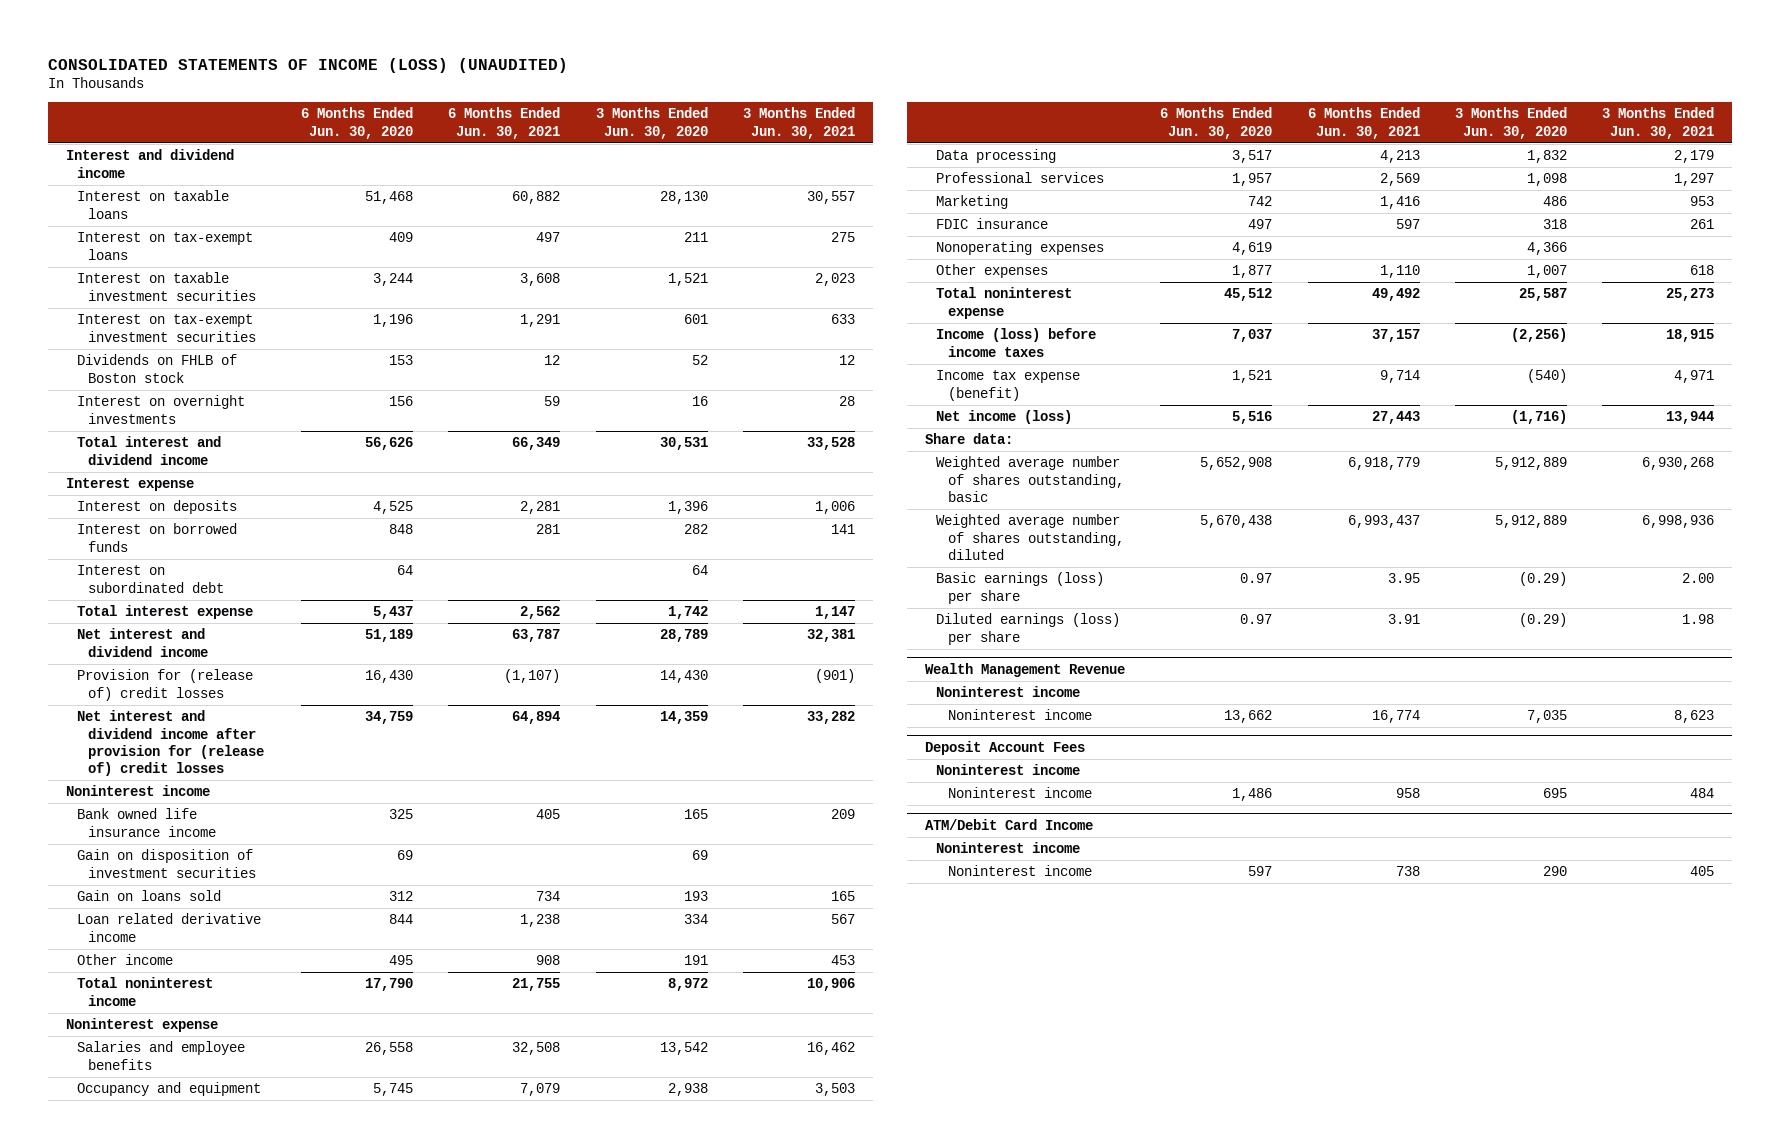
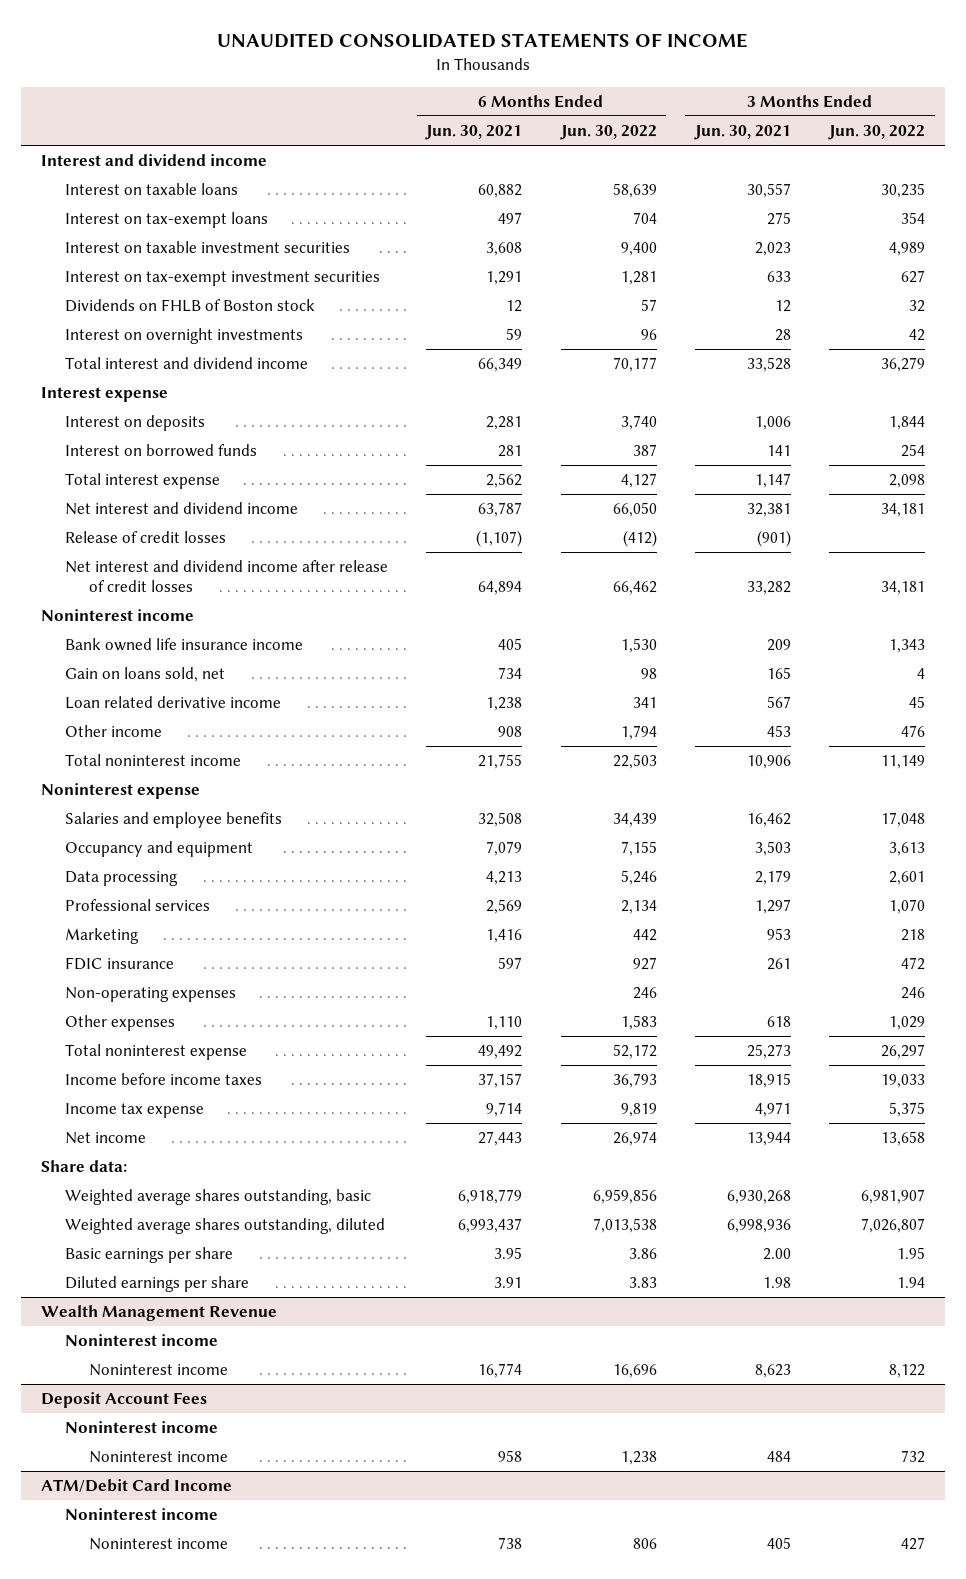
[48,57,569,73] CONSOLIDATED STATEMENTS OF INCOME (LOSS) (UNAUDITED) -> [217,33,749,49] UNAUDITED CONSOLIDATED STATEMENTS OF INCOME
[301,107,414,139] 6 Months Ended Jun. 30, 2020 -> none
[595,107,708,139] 3 Months Ended Jun. 30, 2020 -> none
none -> [559,124,657,140] Jun. 30, 2022
none -> [828,124,926,140] Jun. 30, 2022
[77,565,225,593] Interest on subordinated debt -> none
[77,669,254,701] Provision for (release of) credit losses -> [64,530,226,543] Release of credit losses
[77,710,265,777] Net interest and dividend income after provision for (release of) credit losses -> [64,559,388,592] Net interest and dividend income after release of credit losses
[77,849,257,878] Gain on disposition of investment securities -> none
[77,890,222,902] Gain on loans sold -> [64,666,225,682] Gain on loans sold, net
[936,241,1105,256] Nonoperating expenses -> [64,986,236,1002] Non-operating expenses
[936,328,1097,357] Income (loss) before income taxes -> [64,1072,262,1085] Income before income taxes
[936,370,1081,401] Income tax expense (benefit) -> [64,1102,204,1118] Income tax expense
[936,410,1073,425] Net income (loss) -> [64,1131,146,1144] Net income
[936,456,1124,502] Weighted average number of shares outstanding, basic -> [64,1188,371,1205] Weighted average shares outstanding, basic
[936,514,1124,560] Weighted average number of shares outstanding, diluted -> [64,1217,385,1234] Weighted average shares outstanding, diluted
[936,572,1105,604] Basic earnings (loss) per share -> [64,1246,233,1263] Basic earnings per share
[936,613,1121,645] Diluted earnings (loss) per share -> [64,1275,249,1292] Diluted earnings per share

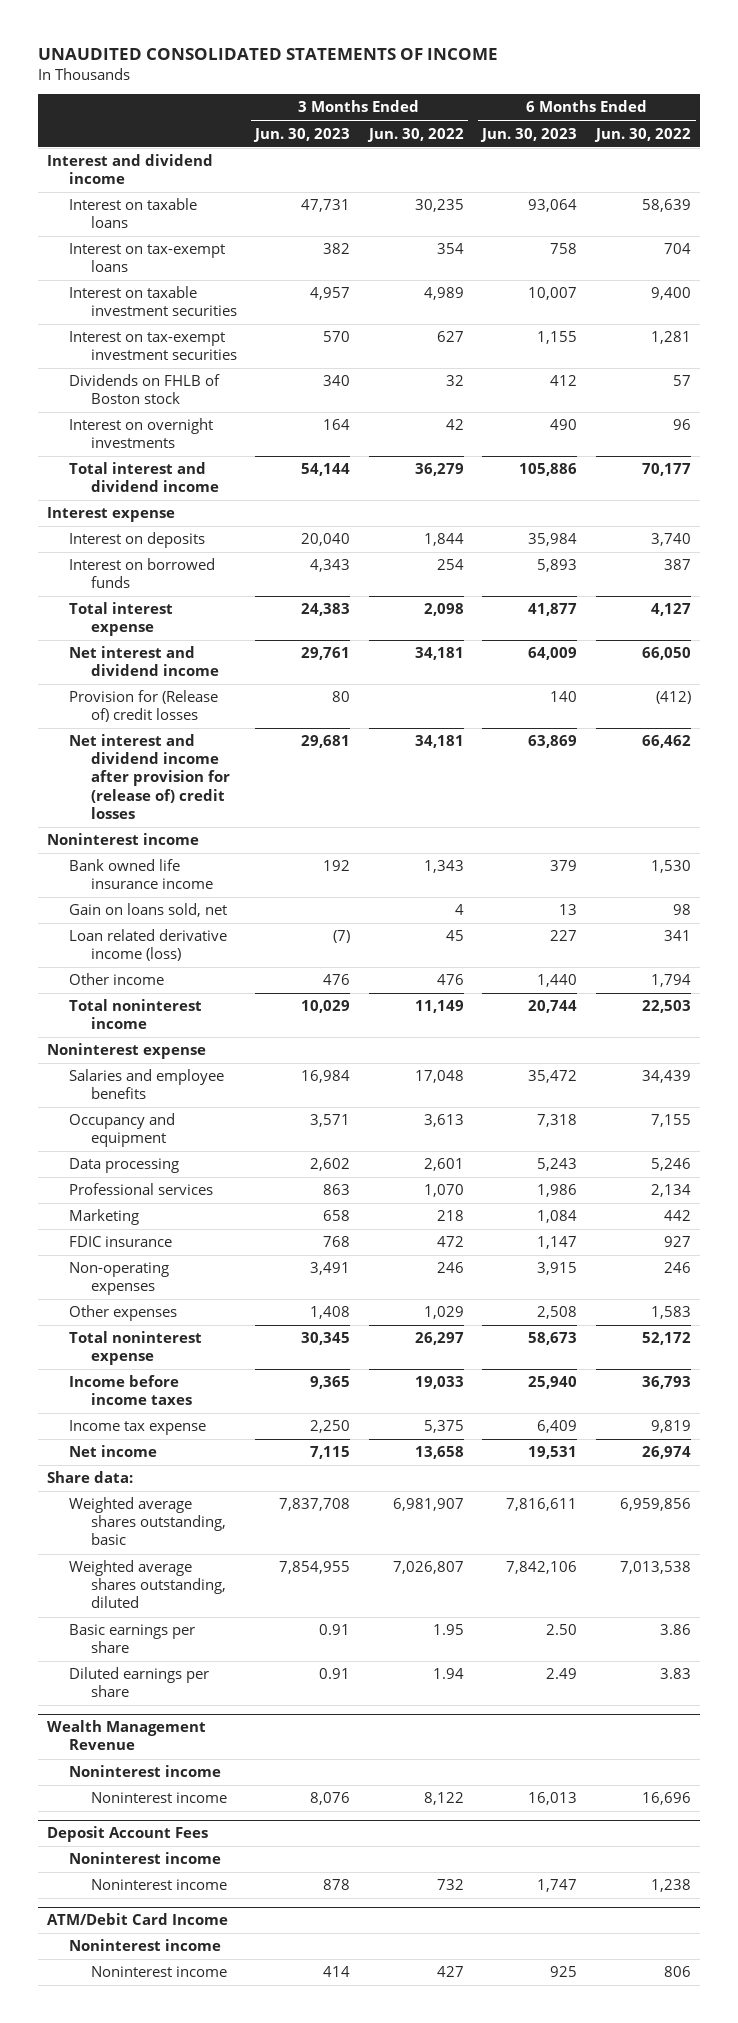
[425,124,523,140] Jun. 30, 2021 -> none
[694,124,792,140] Jun. 30, 2021 -> none
none -> [253,127,351,142] Jun. 30, 2023
none -> [480,127,578,142] Jun. 30, 2023
[64,530,226,543] Release of credit losses -> [68,690,218,723] Provision for (Release of) credit losses
[64,559,388,592] Net interest and dividend income after release of credit losses -> [68,734,230,819] Net interest and dividend income after provision for (release of) credit losses
[64,695,281,709] Loan related derivative income -> [68,929,227,962] Loan related derivative income (loss)

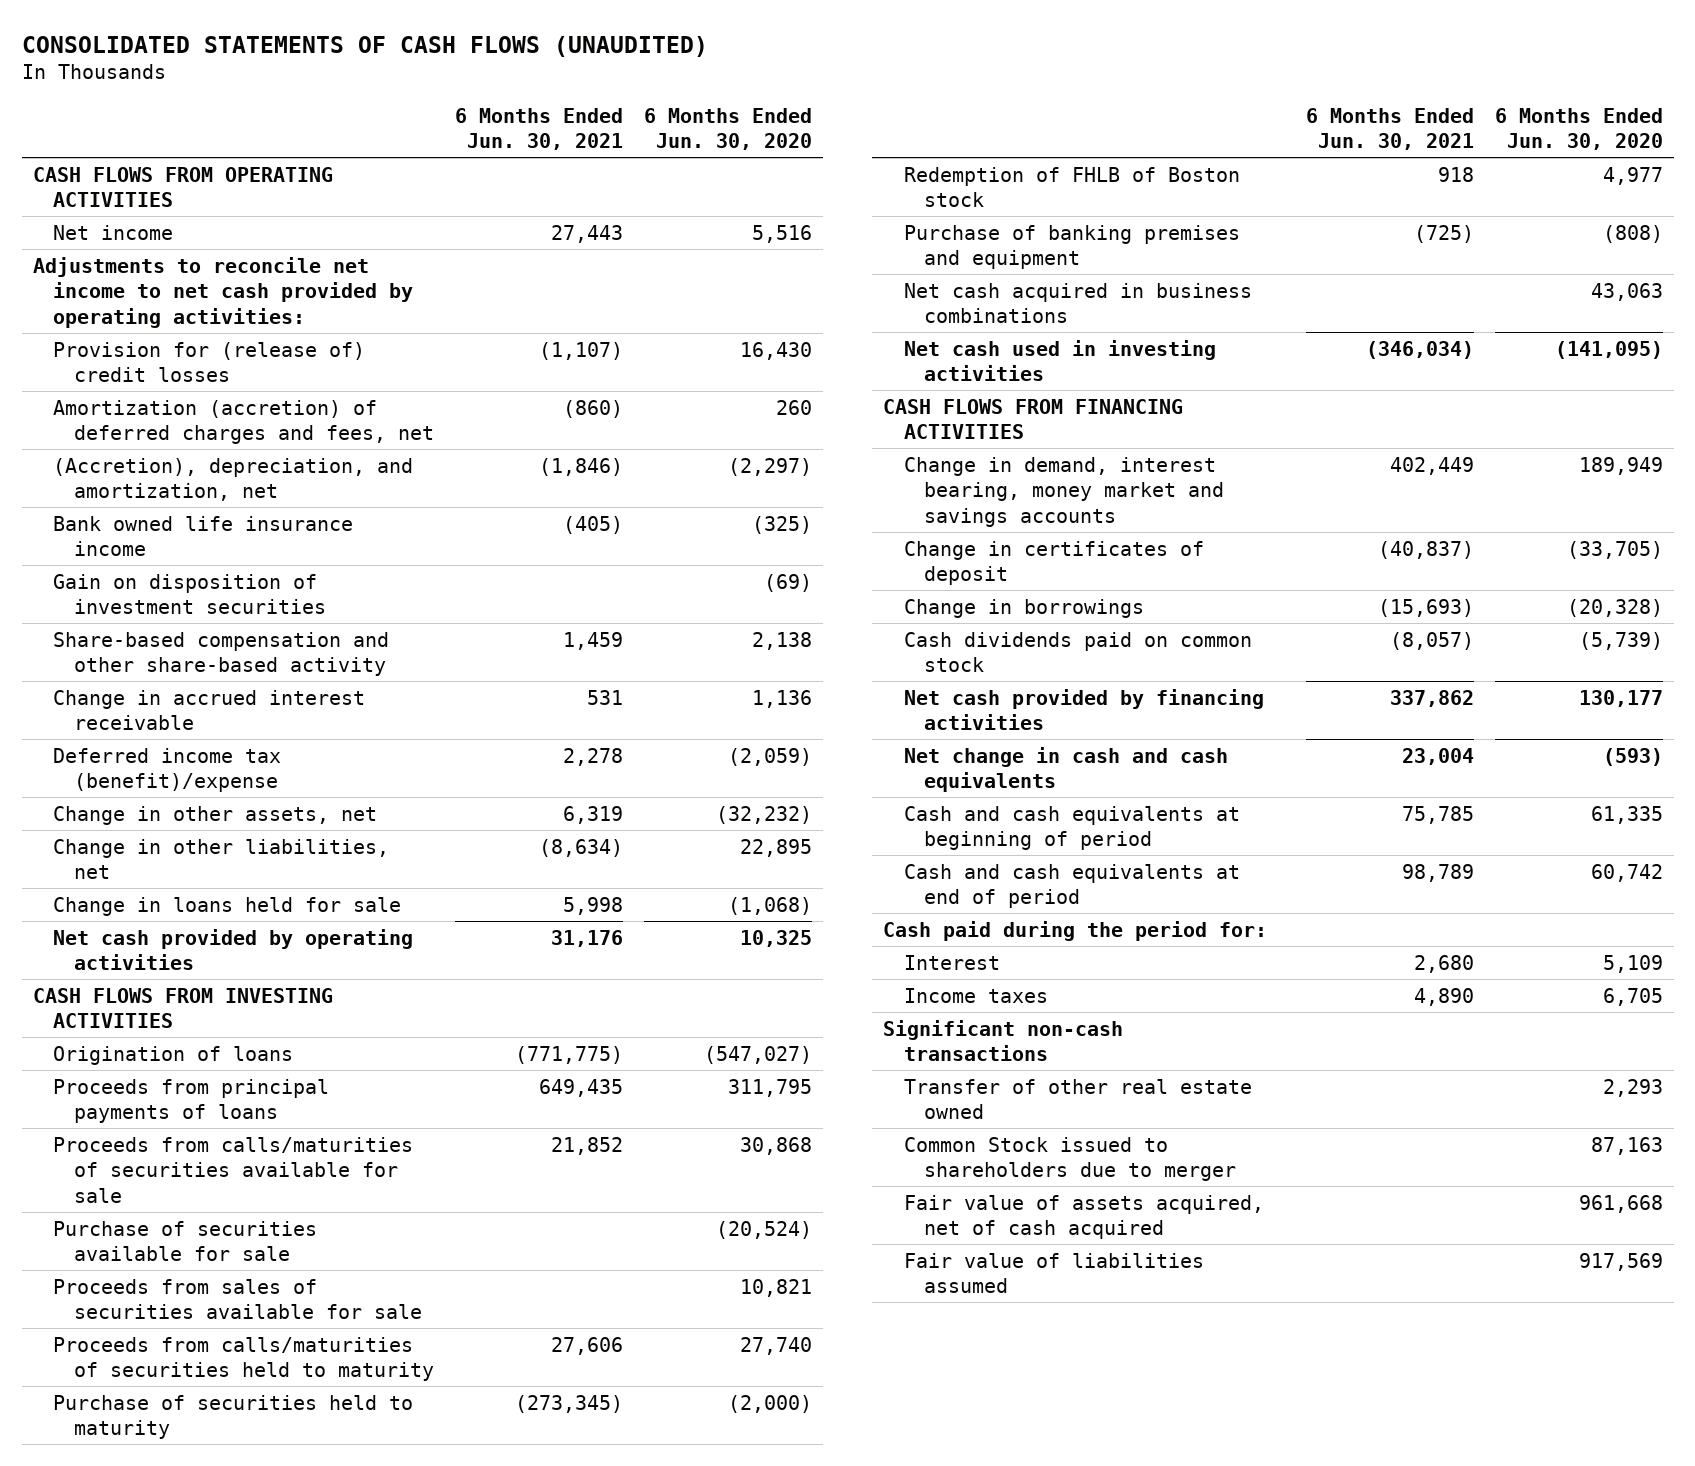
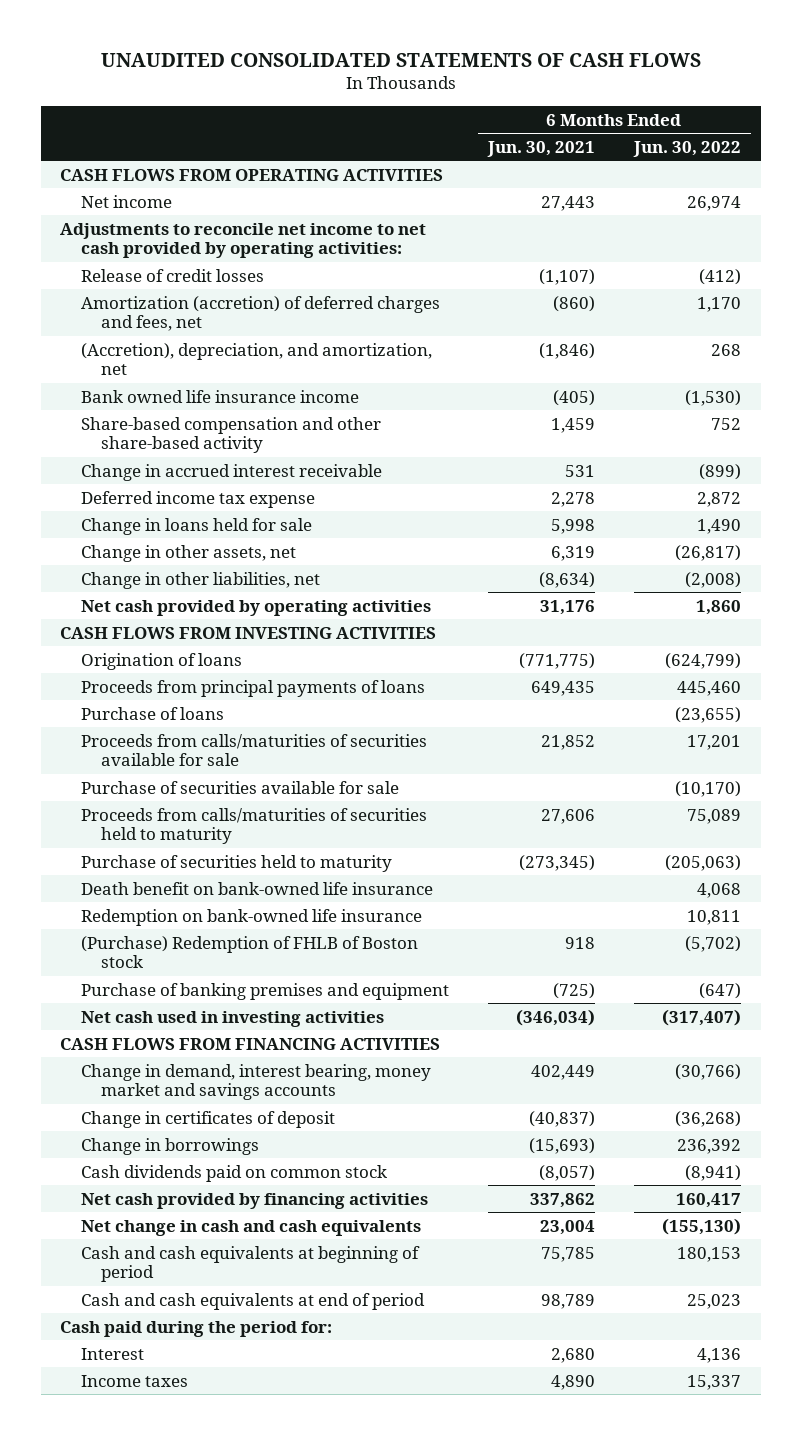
[21,35,708,57] CONSOLIDATED STATEMENTS OF CASH FLOWS (UNAUDITED) -> [100,52,701,67] UNAUDITED CONSOLIDATED STATEMENTS OF CASH FLOWS
[644,107,813,151] 6 Months Ended Jun. 30, 2020 -> none
none -> [633,140,742,157] Jun. 30, 2022
[53,341,366,383] Provision for (release of) credit losses -> [80,268,264,282] Release of credit losses
[53,573,326,615] Gain on disposition of investment securities -> none
[53,747,282,793] Deferred income tax (benefit)/expense -> [80,490,315,508] Deferred income tax expense
[53,896,402,916] Change in loans held for sale -> [80,517,312,535] Change in loans held for sale
none -> [80,706,224,720] Purchase of loans
[53,1278,422,1320] Proceeds from sales of securities available for sale -> none
none -> [80,881,433,895] Death benefit on bank-owned life insurance
none -> [80,908,422,926] Redemption on bank-owned life insurance
[903,166,1240,208] Redemption of FHLB of Boston stock -> [80,935,418,969] (Purchase) Redemption of FHLB of Boston stock
[903,282,1252,324] Net cash acquired in business combinations -> none
[883,1019,1124,1062] Significant non-cash transactions -> none
[903,1078,1252,1120] Transfer of other real estate owned -> none
[903,1136,1237,1182] Common Stock issued to shareholders due to merger -> none
[903,1194,1264,1240] Fair value of assets acquired, net of cash acquired -> none
[903,1252,1204,1294] Fair value of liabilities assumed -> none

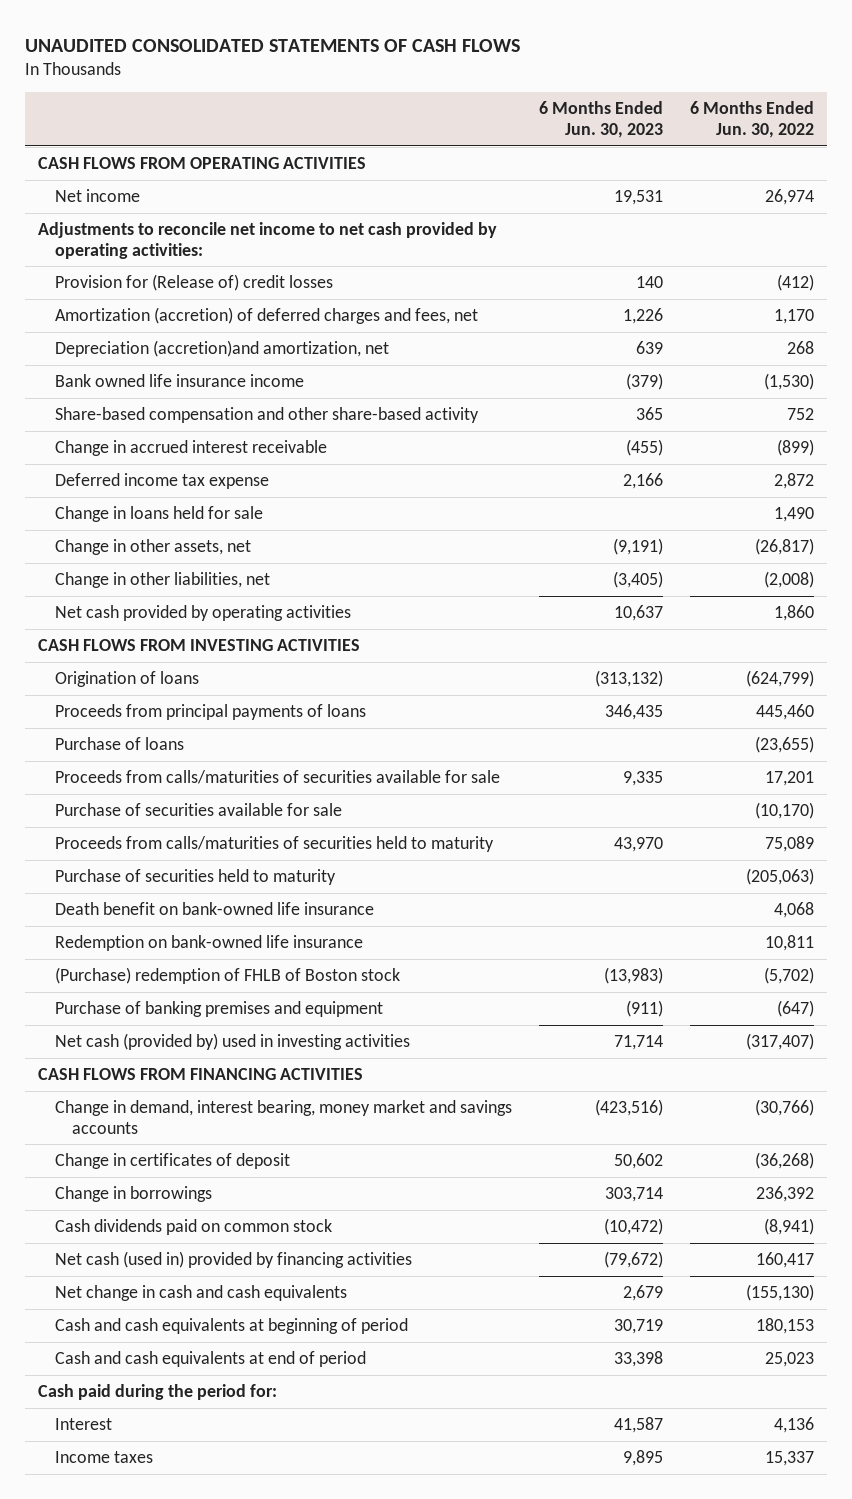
[486,140,595,157] Jun. 30, 2021 -> none
none -> [539,101,664,138] 6 Months Ended Jun. 30, 2023
[80,268,264,282] Release of credit losses -> [55,273,334,291] Provision for (Release of) credit losses
[80,342,432,376] (Accretion), depreciation, and amortization, net -> [55,339,390,357] Depreciation (accretion)and amortization, net
[80,935,418,969] (Purchase) Redemption of FHLB of Boston stock -> [55,966,401,984] (Purchase) redemption of FHLB of Boston stock
[80,1010,384,1027] Net cash used in investing activities -> [55,1032,411,1050] Net cash (provided by) used in investing activities
[80,1192,428,1209] Net cash provided by financing activities -> [55,1250,413,1268] Net cash (used in) provided by financing activities

